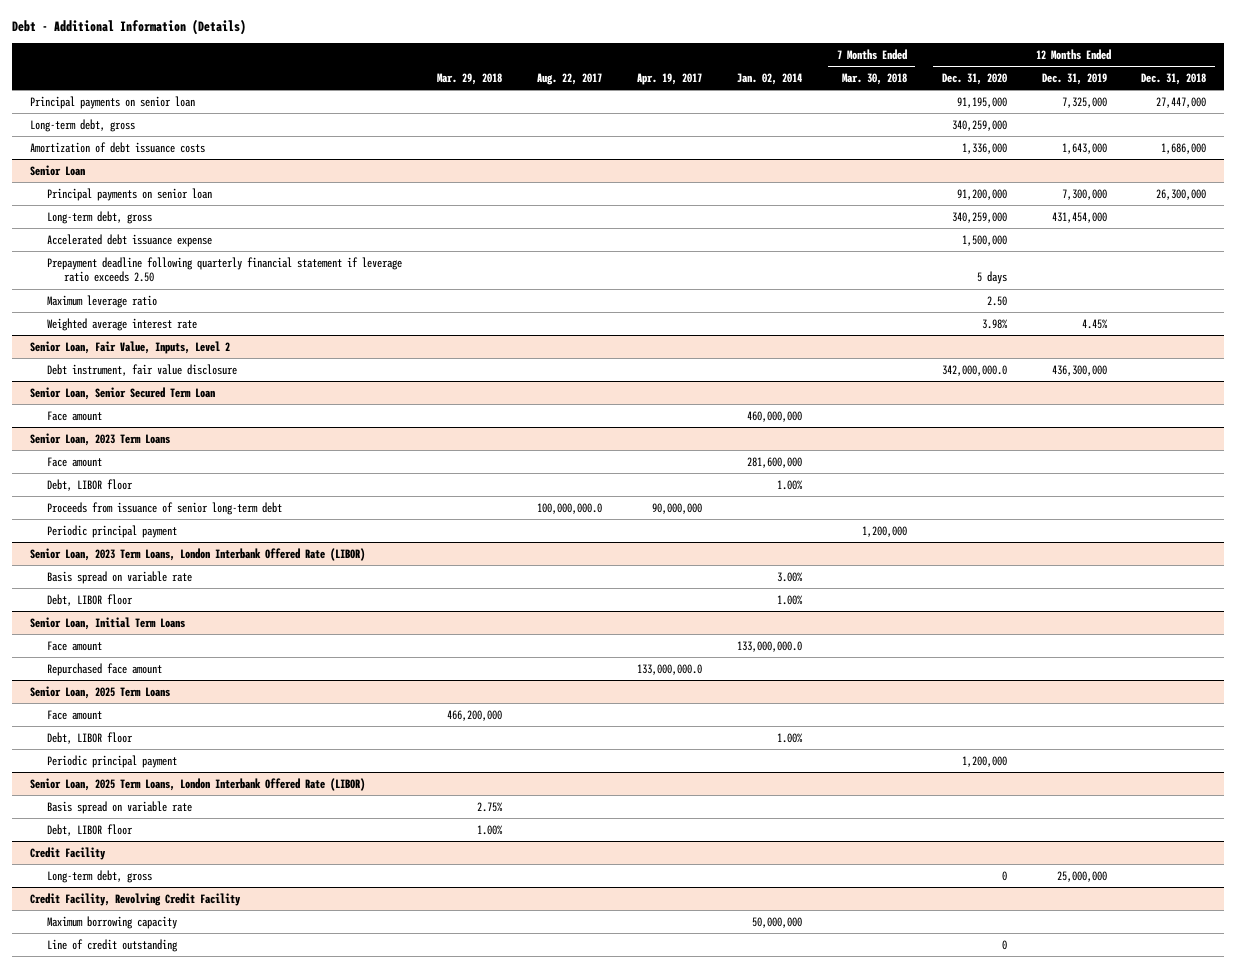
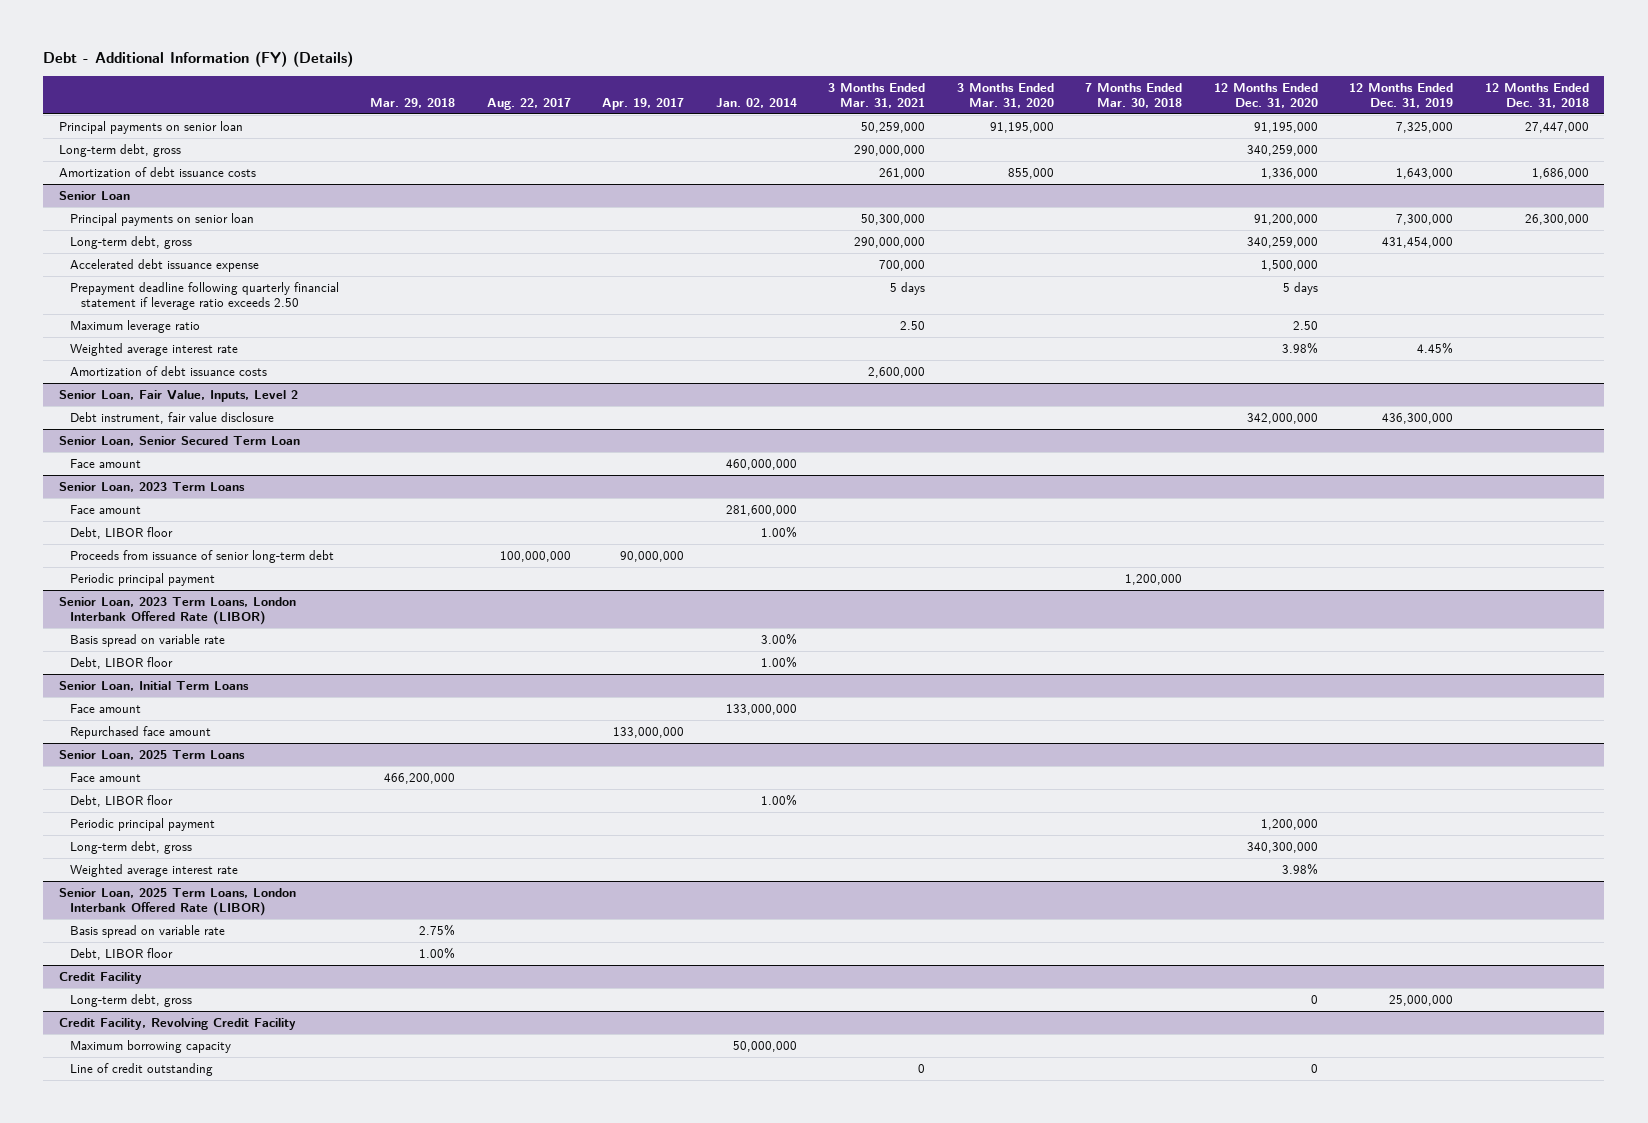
[12,18,247,35] Debt - Additional Information (Details) -> [43,51,354,68] Debt - Additional Information (FY) (Details)
none -> [828,82,926,109] 3 Months Ended Mar. 31, 2021
none -> [956,82,1054,109] 3 Months Ended Mar. 31, 2020
none -> [69,365,267,376] Amortization of debt issuance costs
[941,364,1007,376] 342,000,000.0 -> [1246,412,1318,424] 342,000,000
[536,502,602,514] 100,000,000.0 -> [499,550,571,562] 100,000,000
[736,640,802,652] 133,000,000.0 -> [725,703,797,715] 133,000,000
[636,663,702,675] 133,000,000.0 -> [613,726,685,738] 133,000,000
none -> [69,840,192,854] Long-term debt, gross
none -> [69,863,238,877] Weighted average interest rate

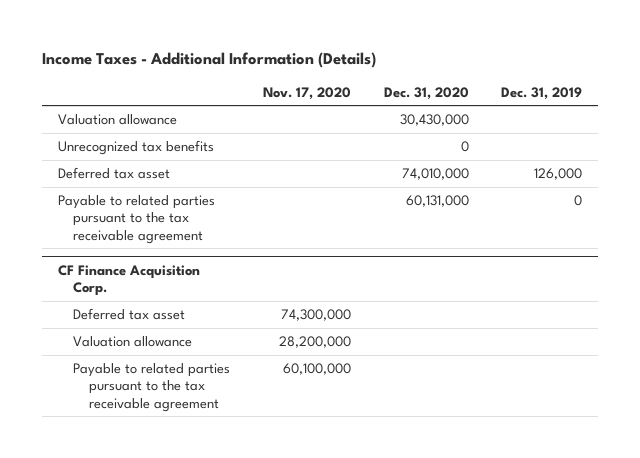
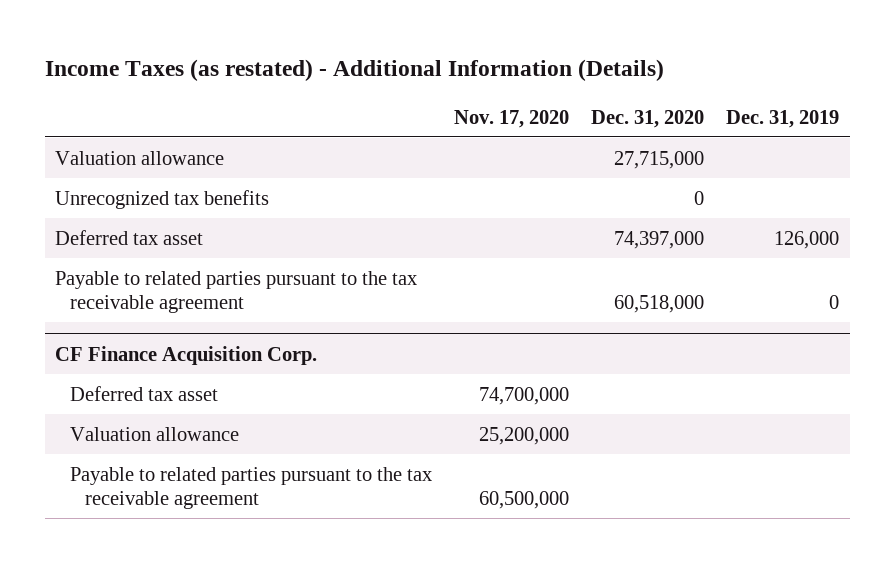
[41,52,376,69] Income Taxes - Additional Information (Details) -> [44,59,664,82] Income Taxes (as restated) - Additional Information (Details)
[399,114,469,127] 30,430,000 -> [613,150,704,169] 27,715,000
[401,168,469,181] 74,010,000 -> [613,230,704,249] 74,397,000
[405,195,469,208] 60,131,000 -> [613,294,704,313] 60,518,000
[281,309,352,322] 74,300,000 -> [479,386,570,405] 74,700,000
[279,336,352,349] 28,200,000 -> [479,426,570,445] 25,200,000
[283,363,352,376] 60,100,000 -> [479,490,570,509] 60,500,000

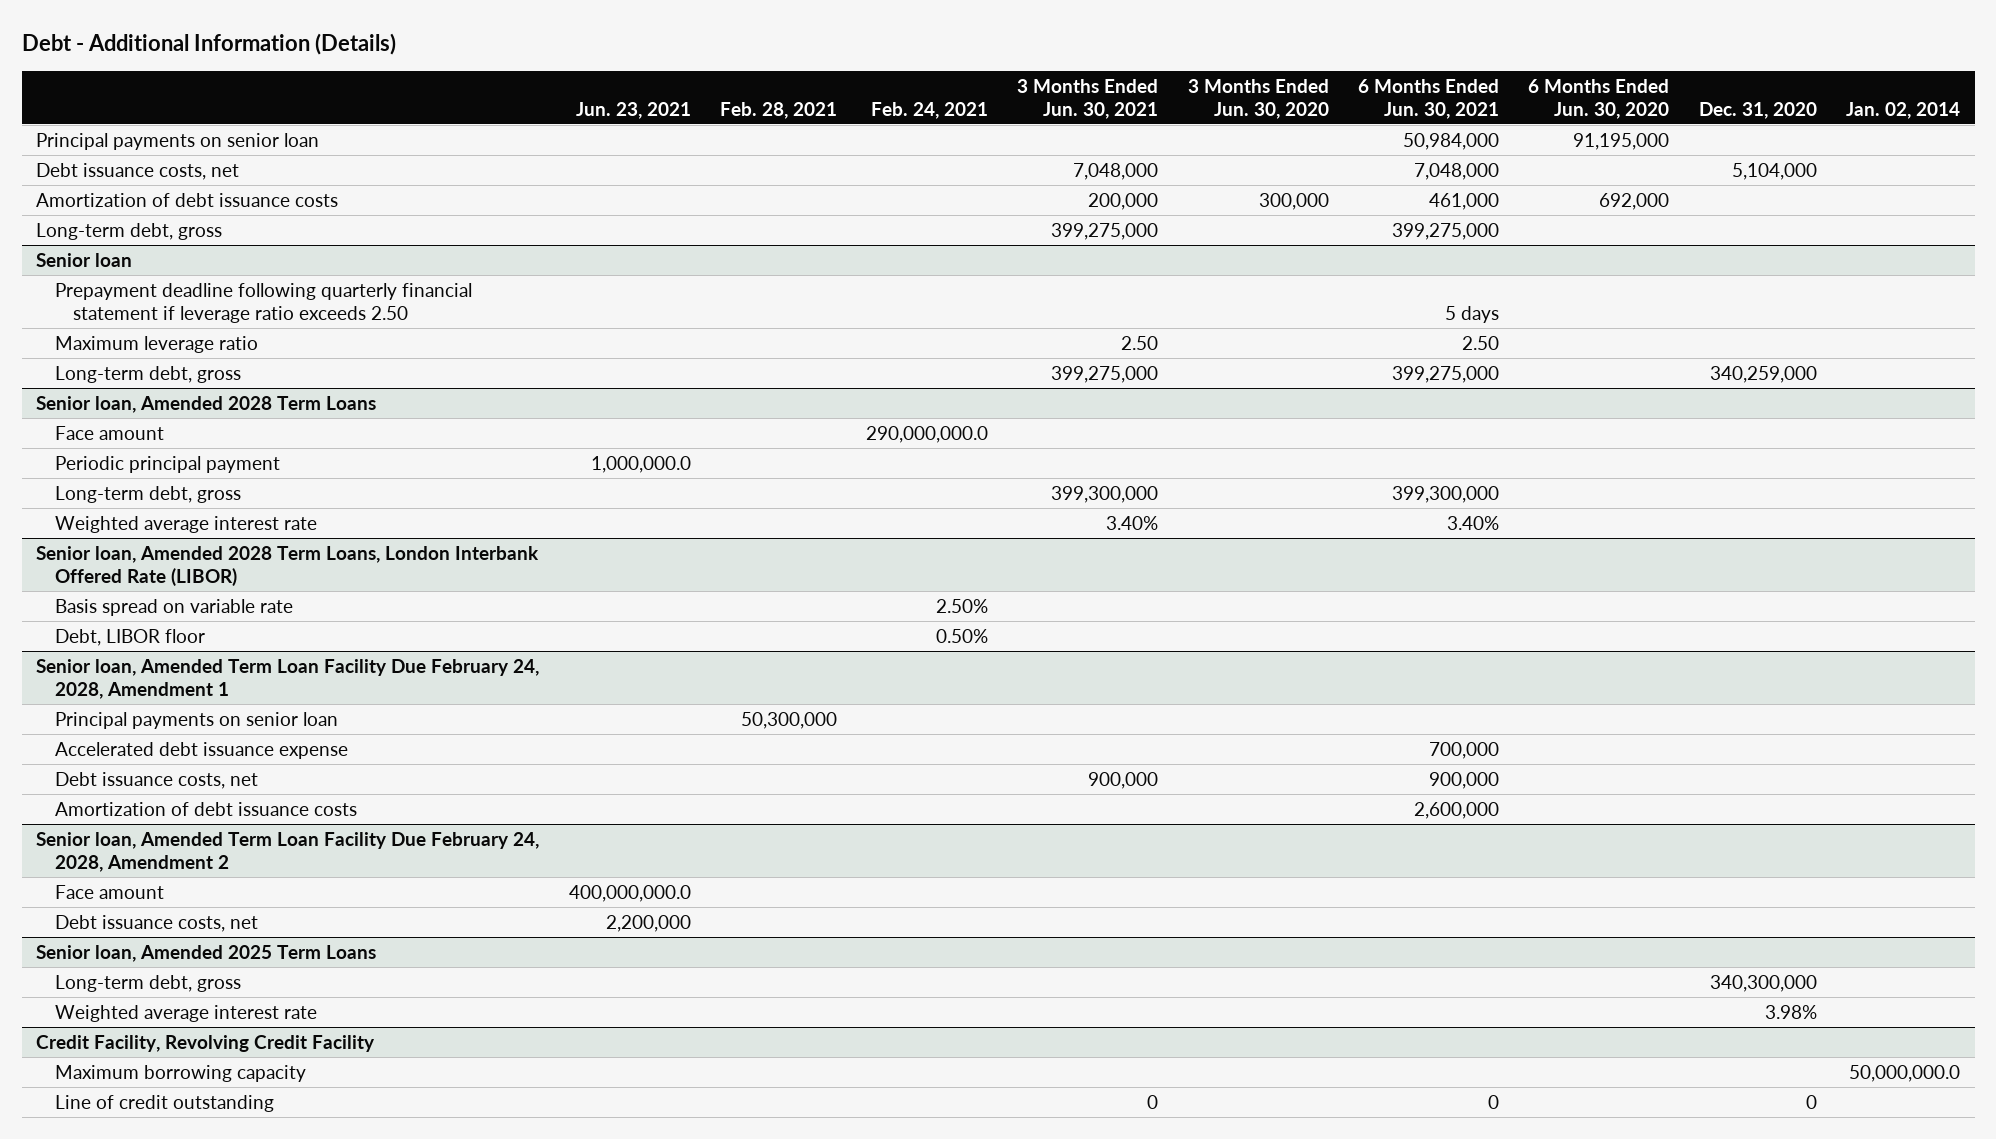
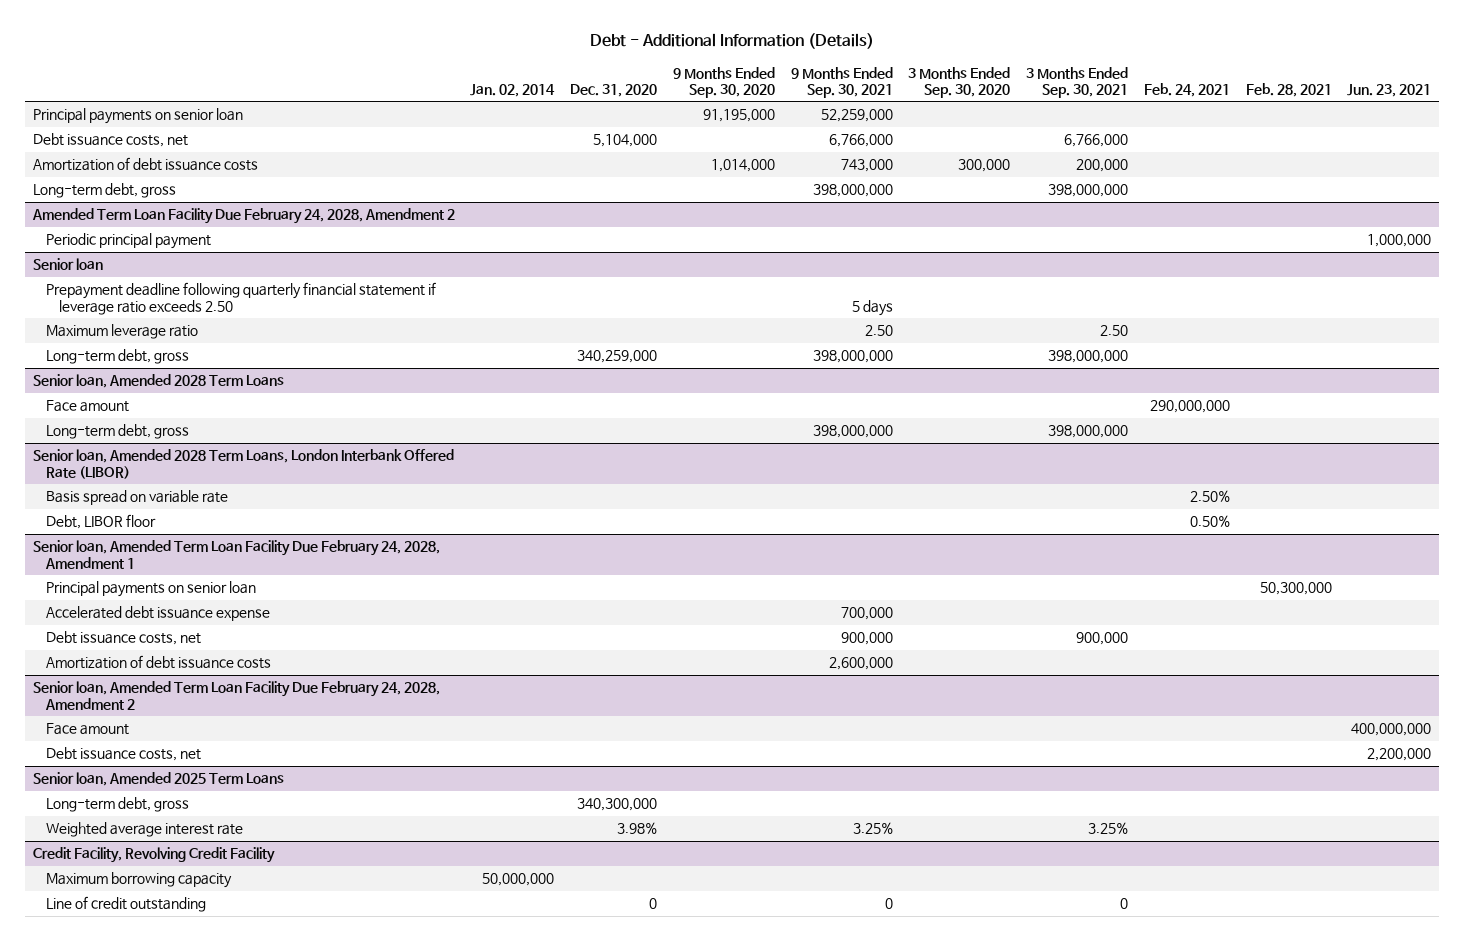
[1017,78,1159,119] 3 Months Ended Jun. 30, 2021 -> none
[1187,78,1329,119] 3 Months Ended Jun. 30, 2020 -> none
[1358,78,1500,119] 6 Months Ended Jun. 30, 2021 -> none
[1528,78,1670,119] 6 Months Ended Jun. 30, 2020 -> none
none -> [672,66,775,99] 9 Months Ended Sep. 30, 2020
none -> [790,66,893,99] 9 Months Ended Sep. 30, 2021
none -> [908,66,1011,99] 3 Months Ended Sep. 30, 2020
none -> [1026,66,1129,99] 3 Months Ended Sep. 30, 2021
none -> [31,208,455,225] Amended Term Loan Facility Due February 24, 2028, Amendment 2
none -> [46,233,212,250] Periodic principal payment
[54,455,280,473] Periodic principal payment -> none
[866,425,989,443] 290,000,000.0 -> [1149,400,1230,414] 290,000,000
[54,515,317,533] Weighted average interest rate -> none
[568,884,691,902] 400,000,000.0 -> [1351,723,1432,737] 400,000,000
[1848,1064,1960,1082] 50,000,000.0 -> [482,873,555,887] 50,000,000

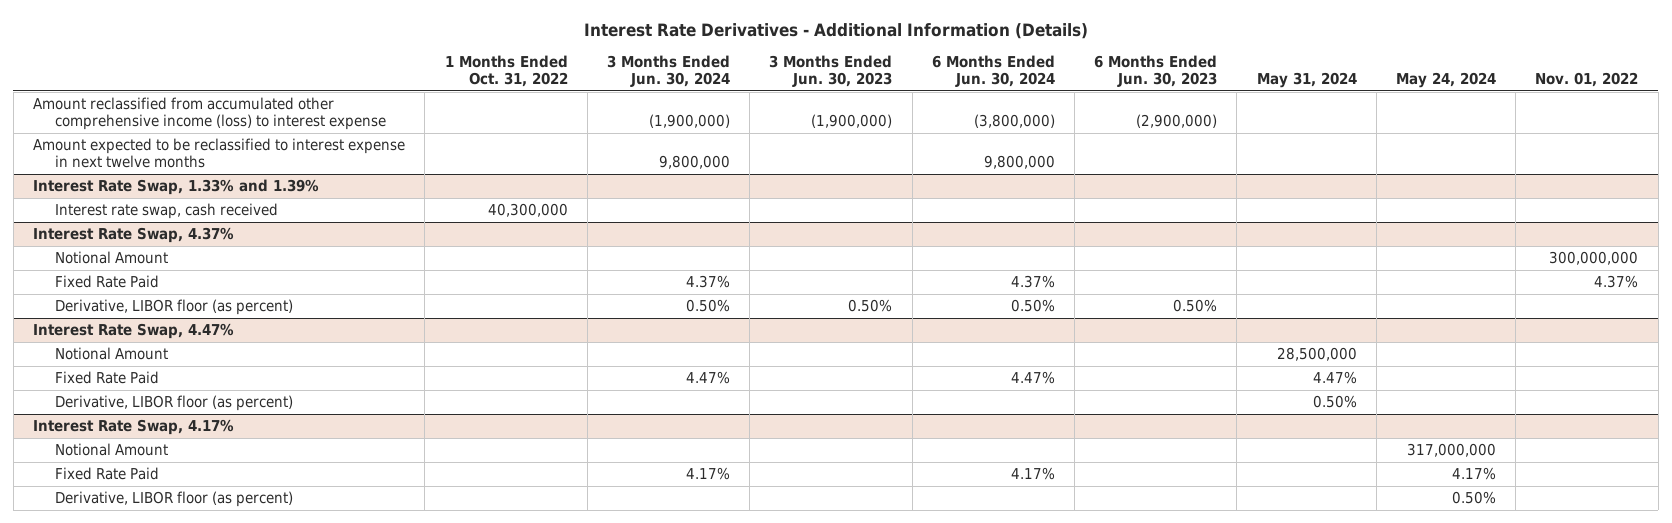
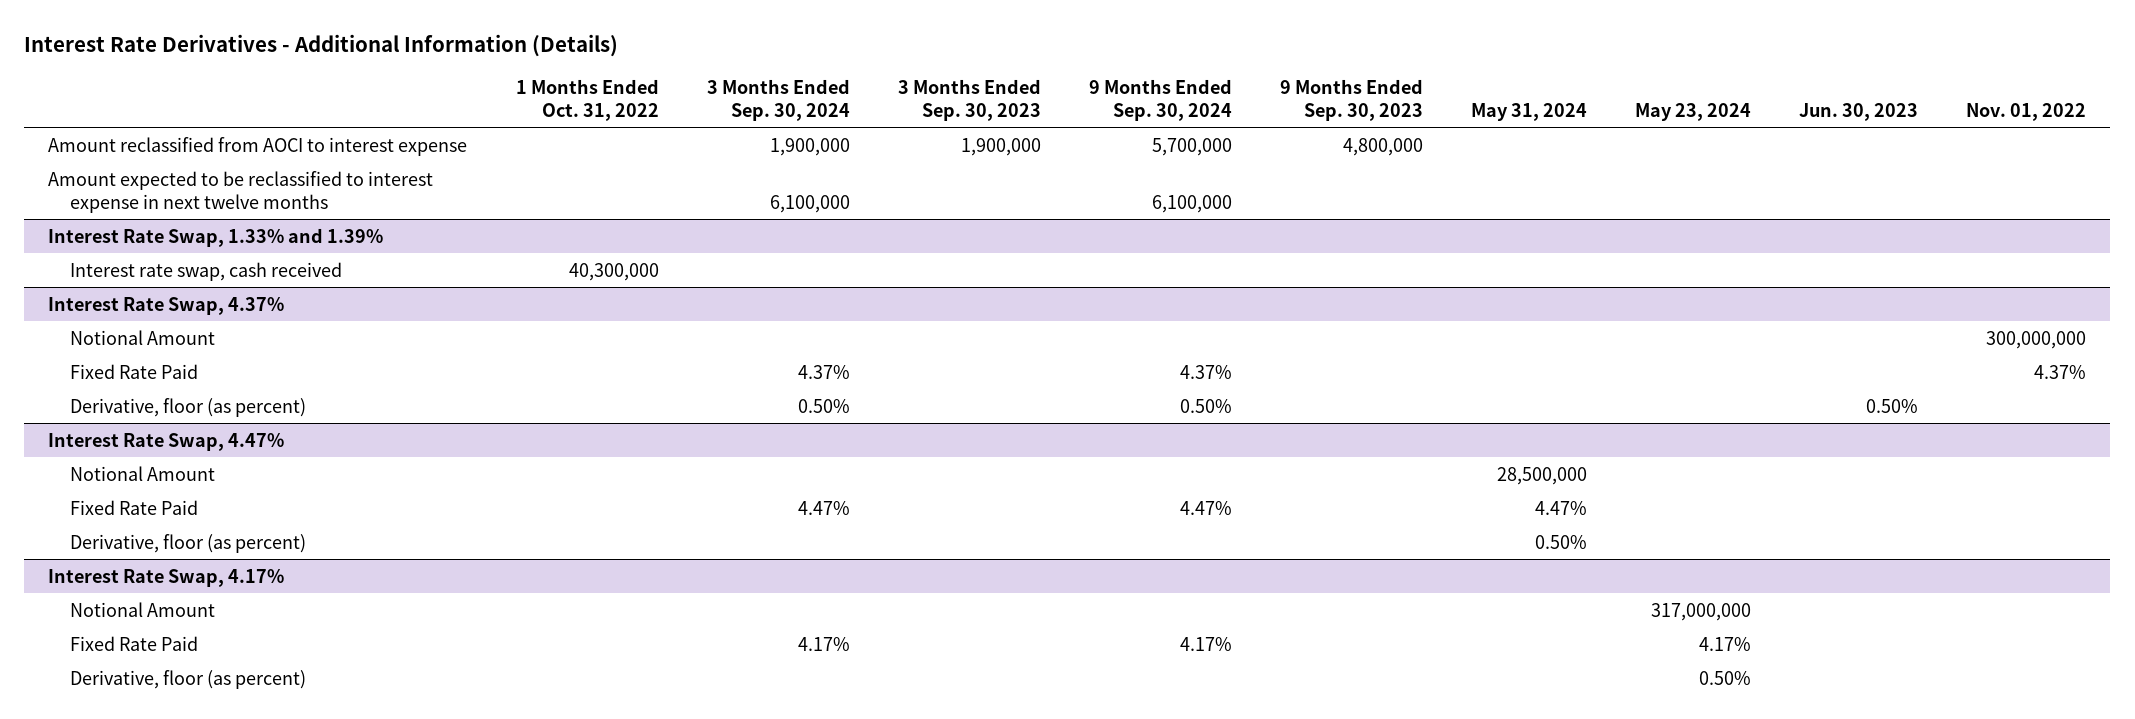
[606,55,730,87] 3 Months Ended Jun. 30, 2024 -> none
[769,55,893,87] 3 Months Ended Jun. 30, 2023 -> none
[931,55,1055,87] 6 Months Ended Jun. 30, 2024 -> none
[1094,55,1218,87] 6 Months Ended Jun. 30, 2023 -> none
[1396,71,1497,88] May 24, 2024 -> none
none -> [706,79,850,121] 3 Months Ended Sep. 30, 2024
none -> [897,79,1041,121] 3 Months Ended Sep. 30, 2023
none -> [1088,79,1232,121] 9 Months Ended Sep. 30, 2024
none -> [1279,79,1423,121] 9 Months Ended Sep. 30, 2023
none -> [1635,102,1752,121] May 23, 2024
none -> [1799,102,1919,121] Jun. 30, 2023
[33,97,387,130] Amount reclassified from accumulated other comprehensive income (loss) to interest expense -> [48,136,468,156] Amount reclassified from AOCI to interest expense
[55,299,294,316] Derivative, LIBOR floor (as percent) -> [69,397,306,417] Derivative, floor (as percent)
[55,395,294,412] Derivative, LIBOR floor (as percent) -> [69,533,306,553] Derivative, floor (as percent)
[55,491,294,508] Derivative, LIBOR floor (as percent) -> [69,669,306,689] Derivative, floor (as percent)

